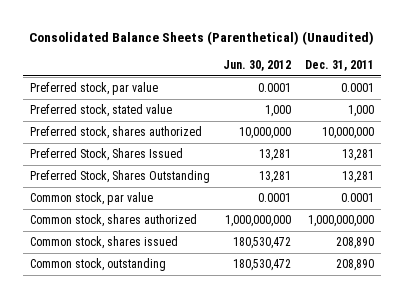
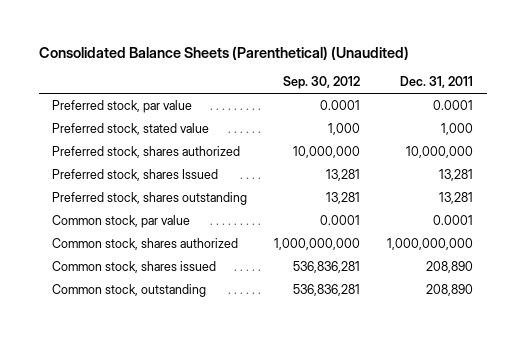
[223,59,292,71] Jun. 30, 2012 -> none
none -> [283,76,361,90] Sep. 30, 2012
[29,148,183,162] Preferred Stock, Shares Issued -> [52,169,219,182] Preferred stock, shares Issued
[29,170,210,184] Preferred Stock, Shares Outstanding -> [52,192,248,206] Preferred stock, shares outstanding

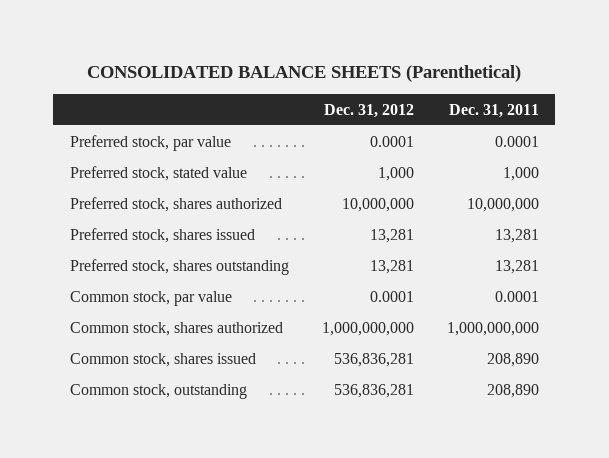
[38,45,409,60] Consolidated Balance Sheets (Parenthetical) (Unaudited) -> [87,65,522,83] CONSOLIDATED BALANCE SHEETS (Parenthetical)
[283,76,361,90] Sep. 30, 2012 -> none
none -> [323,103,414,118] Dec. 31, 2012
[52,169,219,182] Preferred stock, shares Issued -> [69,227,255,243] Preferred stock, shares issued

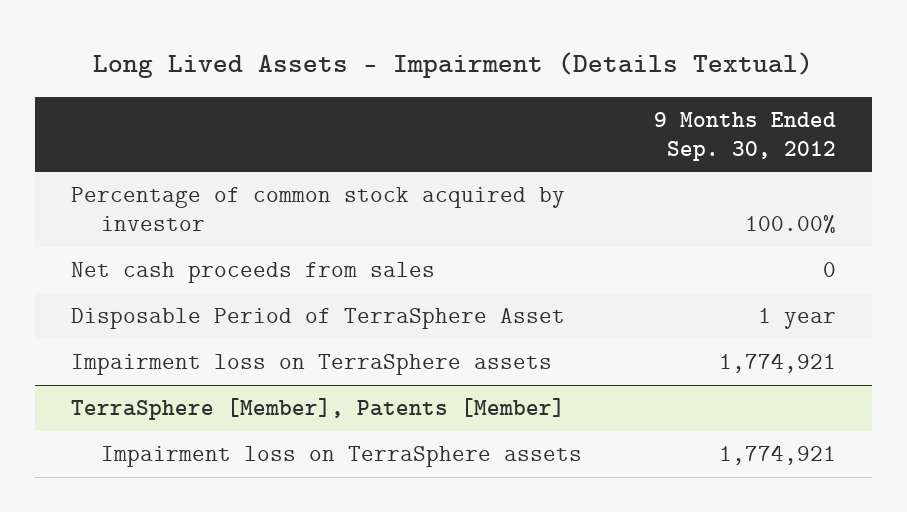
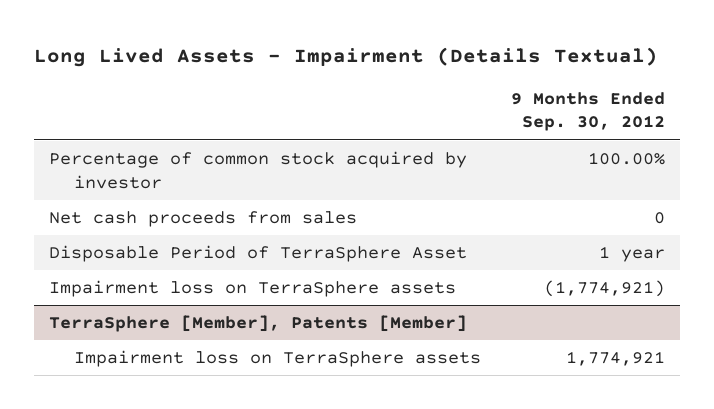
[719,353,837,374] 1,774,921 -> [543,279,665,297] (1,774,921)

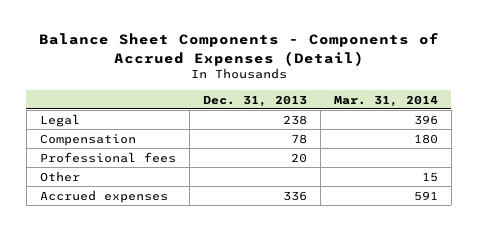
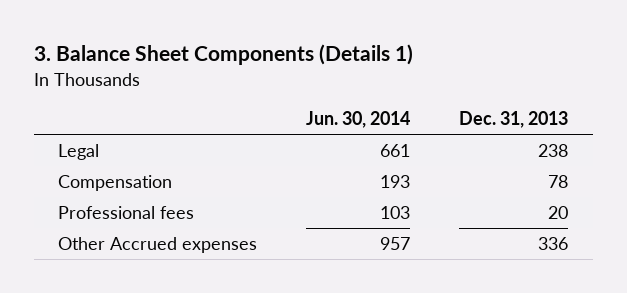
[38,33,439,66] Balance Sheet Components - Components of Accrued Expenses (Detail) -> [33,44,413,66] 3. Balance Sheet Components (Details 1)
[333,94,438,107] Mar. 31, 2014 -> none
none -> [306,111,411,129] Jun. 30, 2014
[39,170,80,182] Other -> none
[39,189,168,203] Accrued expenses -> [58,236,258,253] Other Accrued expenses

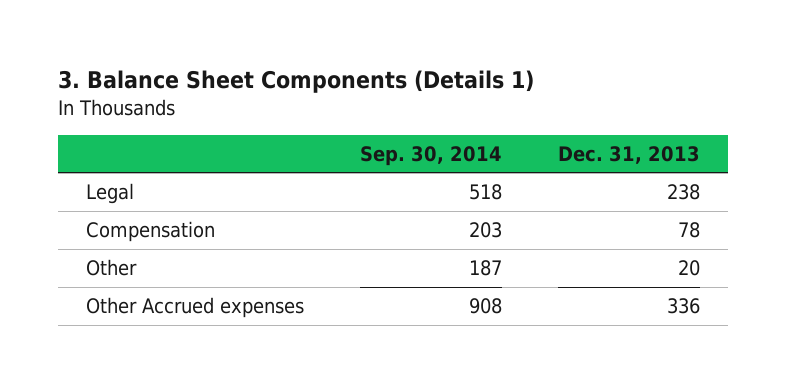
[306,111,411,129] Jun. 30, 2014 -> none
none -> [359,145,502,166] Sep. 30, 2014
[58,205,195,219] Professional fees -> none
none -> [85,258,137,276] Other

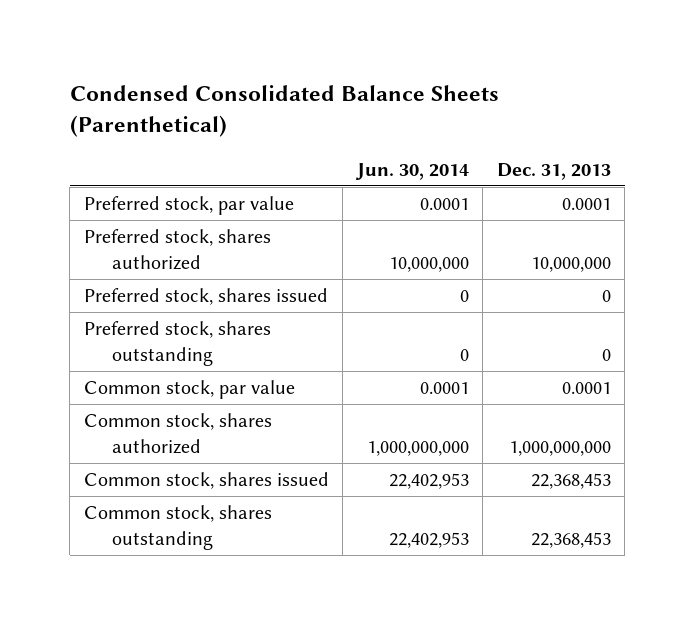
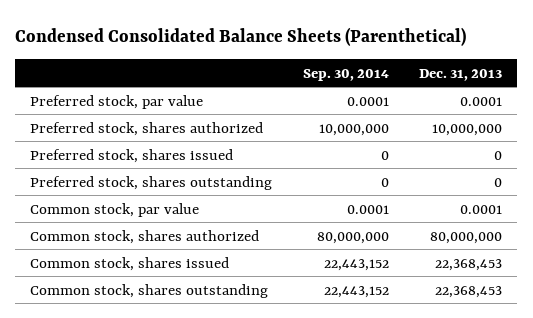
[354,162,469,180] Jun. 30, 2014 -> none
none -> [302,68,389,81] Sep. 30, 2014
[508,441,611,457] 1,000,000,000 -> [430,231,503,244] 80,000,000

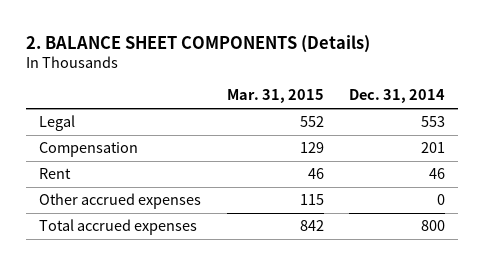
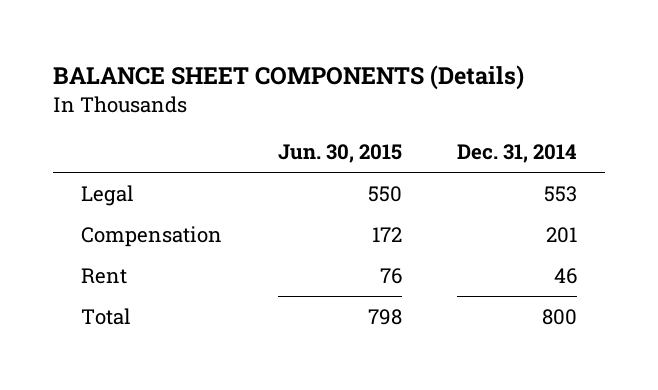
[26,34,371,53] 2. BALANCE SHEET COMPONENTS (Details) -> [52,65,524,91] BALANCE SHEET COMPONENTS (Details)
[226,89,324,104] Mar. 31, 2015 -> none
none -> [277,144,402,164] Jun. 30, 2015
[39,193,202,210] Other accrued expenses -> none
[39,219,198,236] Total accrued expenses -> [80,307,131,325] Total

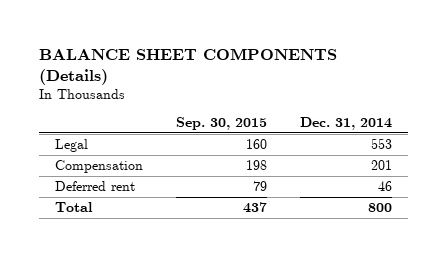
[277,144,402,164] Jun. 30, 2015 -> none
none -> [176,117,268,131] Sep. 30, 2015
[80,267,127,284] Rent -> [55,180,136,191] Deferred rent

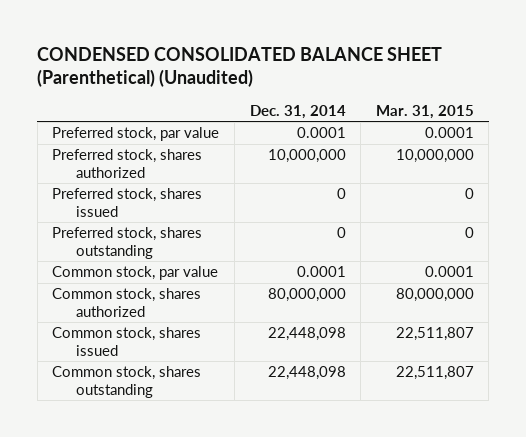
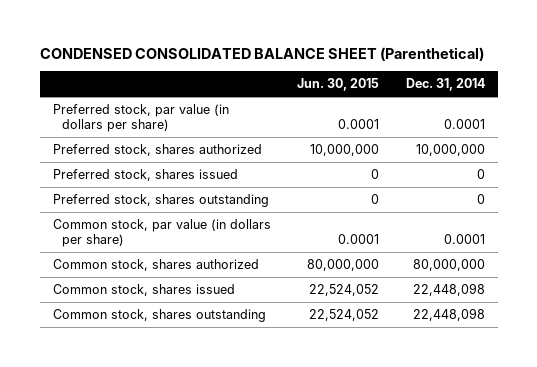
[37,46,443,88] CONDENSED CONSOLIDATED BALANCE SHEET (Parenthetical) (Unaudited) -> [39,46,484,61] CONDENSED CONSOLIDATED BALANCE SHEET (Parenthetical)
[375,104,474,119] Mar. 31, 2015 -> none
none -> [297,78,380,92] Jun. 30, 2015
[52,127,220,142] Preferred stock, par value -> [52,103,229,133] Preferred stock, par value (in dollars per share)
[52,266,219,281] Common stock, par value -> [52,218,271,248] Common stock, par value (in dollars per share)

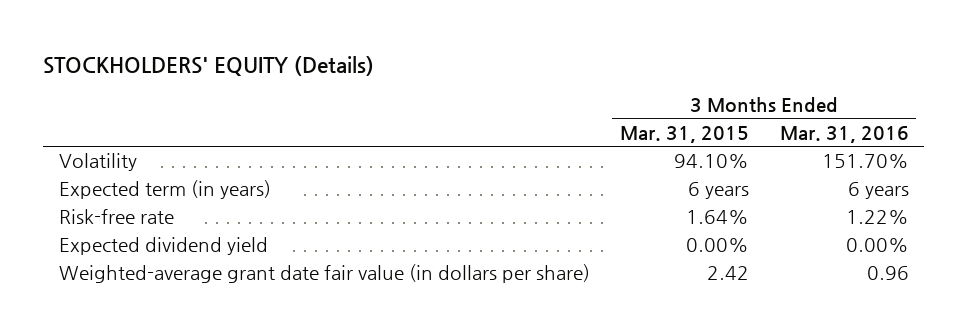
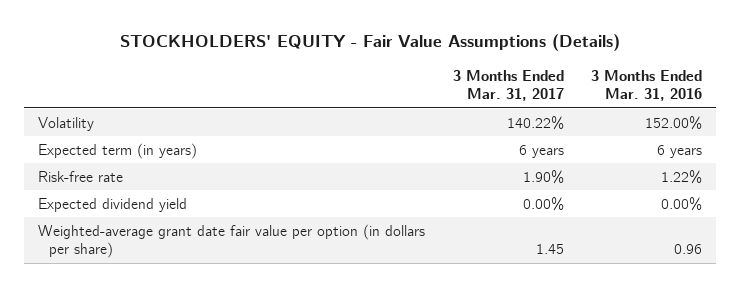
[43,56,375,77] STOCKHOLDERS' EQUITY (Details) -> [120,34,621,52] STOCKHOLDERS' EQUITY - Fair Value Assumptions (Details)
[620,125,750,143] Mar. 31, 2015 -> none
none -> [452,69,564,102] 3 Months Ended Mar. 31, 2017
[821,154,909,169] 151.70% -> [645,115,703,130] 152.00%
[58,264,590,284] Weighted-average grant date fair value (in dollars per share) -> [37,223,425,259] Weighted-average grant date fair value per option (in dollars per share)

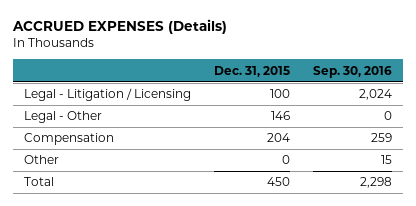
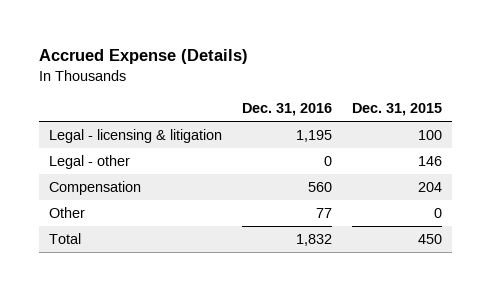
[11,19,227,35] ACCRUED EXPENSES (Details) -> [38,49,248,65] Accrued Expense (Details)
[312,65,392,78] Sep. 30, 2016 -> none
none -> [241,103,332,117] Dec. 31, 2016
[24,88,192,102] Legal - Litigation / Licensing -> [48,128,222,143] Legal - licensing & litigation
[24,111,103,124] Legal - Other -> [48,154,130,169] Legal - other

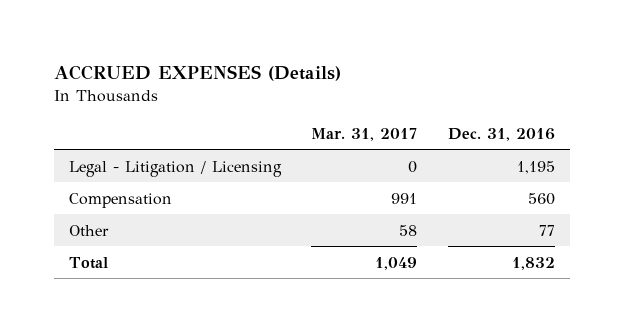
[38,49,248,65] Accrued Expense (Details) -> [53,65,341,82] ACCRUED EXPENSES (Details)
[351,103,442,117] Dec. 31, 2015 -> none
none -> [311,127,418,141] Mar. 31, 2017
[48,154,130,169] Legal - other -> none
[48,128,222,143] Legal - licensing & litigation -> [69,160,283,177] Legal - Litigation / Licensing

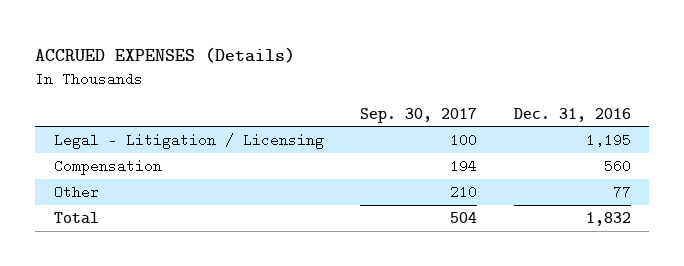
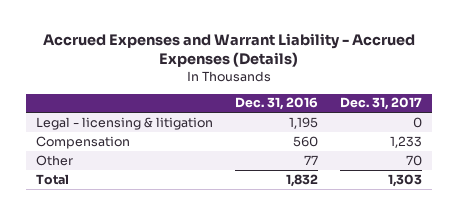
[35,47,296,64] ACCRUED EXPENSES (Details) -> [43,33,416,68] Accrued Expenses and Warrant Liability - Accrued Expenses (Details)
[360,107,478,123] Sep. 30, 2017 -> none
none -> [339,97,422,111] Dec. 31, 2017
[53,133,324,150] Legal - Litigation / Licensing -> [36,116,214,130] Legal - licensing & litigation

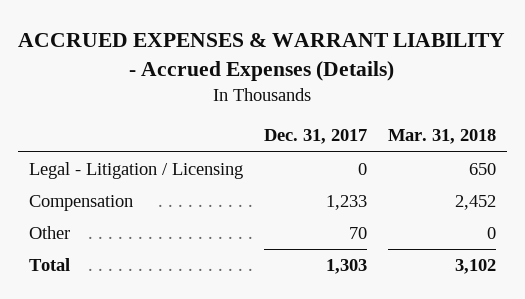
[43,33,416,68] Accrued Expenses and Warrant Liability - Accrued Expenses (Details) -> [18,32,506,81] ACCRUED EXPENSES & WARRANT LIABILITY - Accrued Expenses (Details)
[235,97,319,111] Dec. 31, 2016 -> none
none -> [388,129,497,145] Mar. 31, 2018
[36,116,214,130] Legal - licensing & litigation -> [28,162,243,180] Legal - Litigation / Licensing

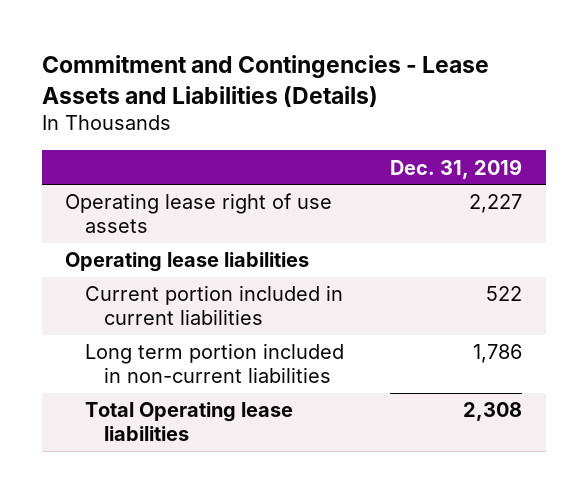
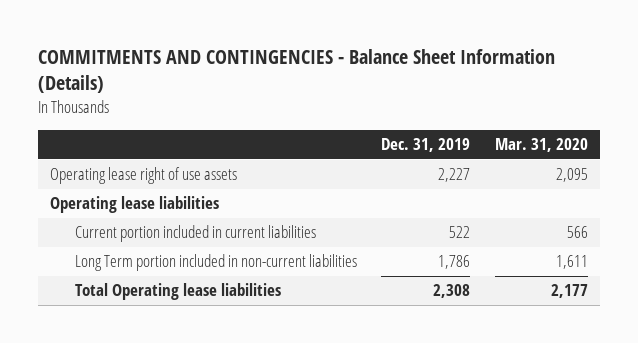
[42,54,490,107] Commitment and Contingencies - Lease Assets and Liabilities (Details) -> [38,49,556,94] COMMITMENTS AND CONTINGENCIES - Balance Sheet Information (Details)
none -> [494,138,588,153] Mar. 31, 2020
[84,343,344,384] Long term portion included in non-current liabilities -> [74,254,357,272] Long Term portion included in non-current liabilities

